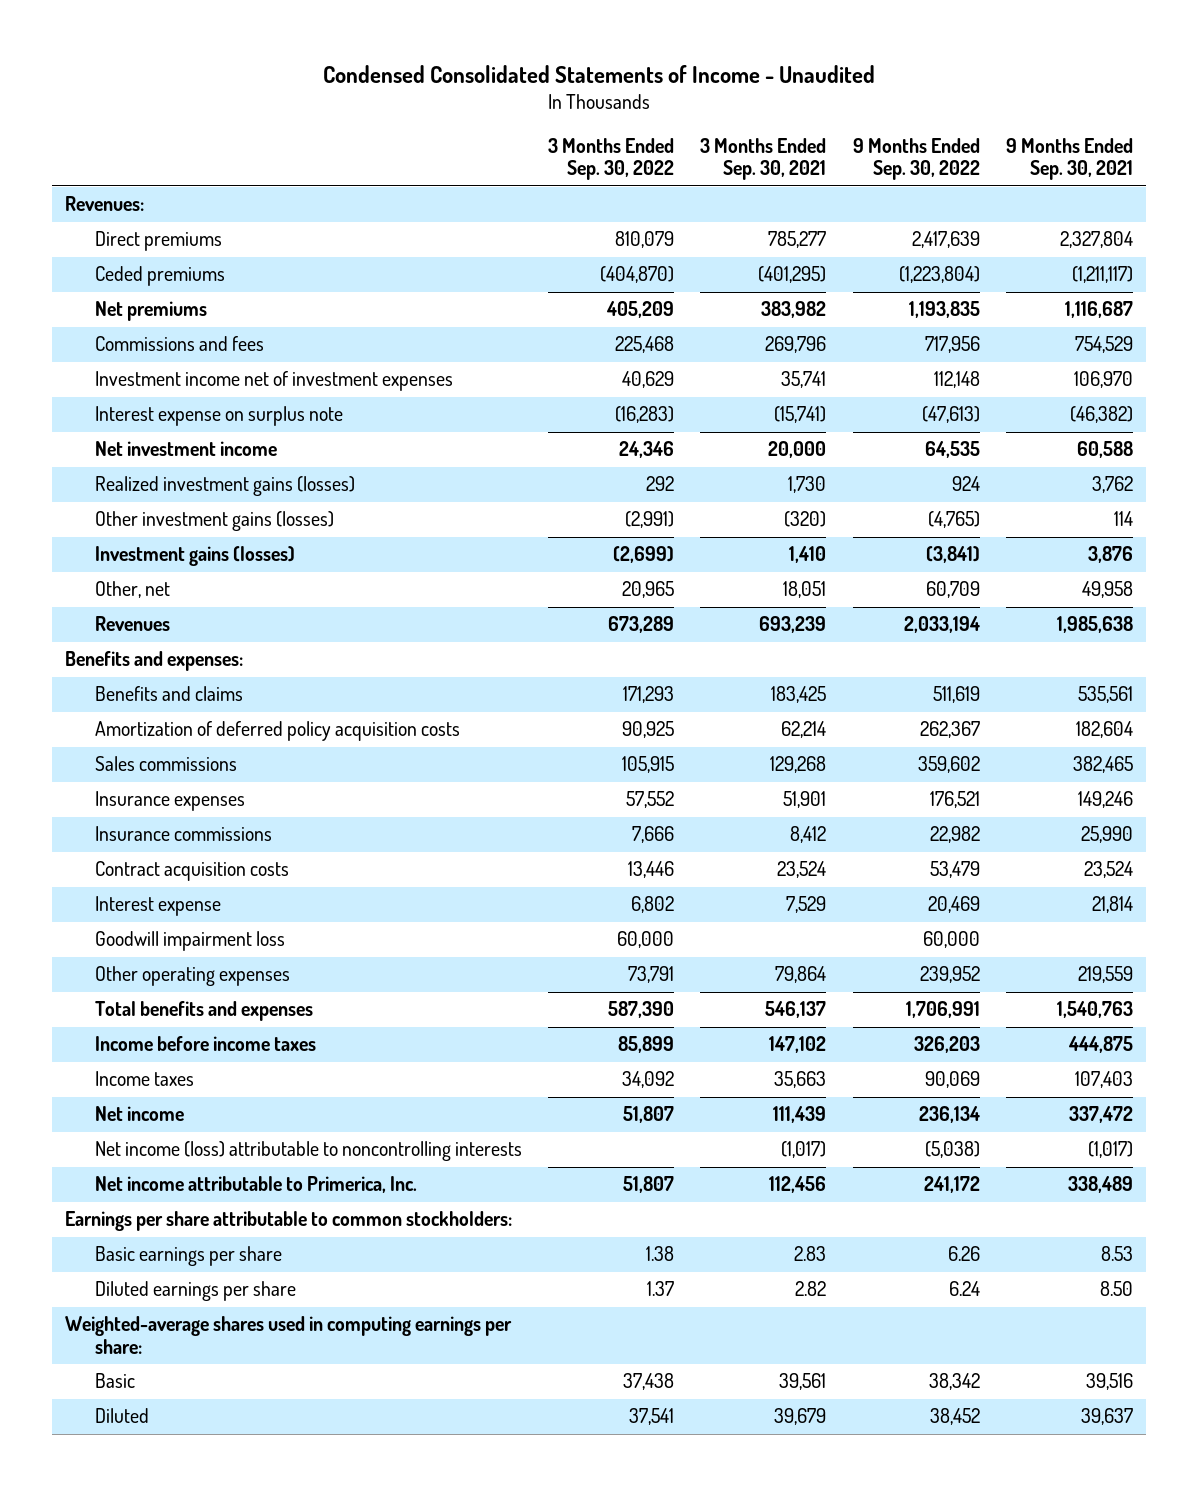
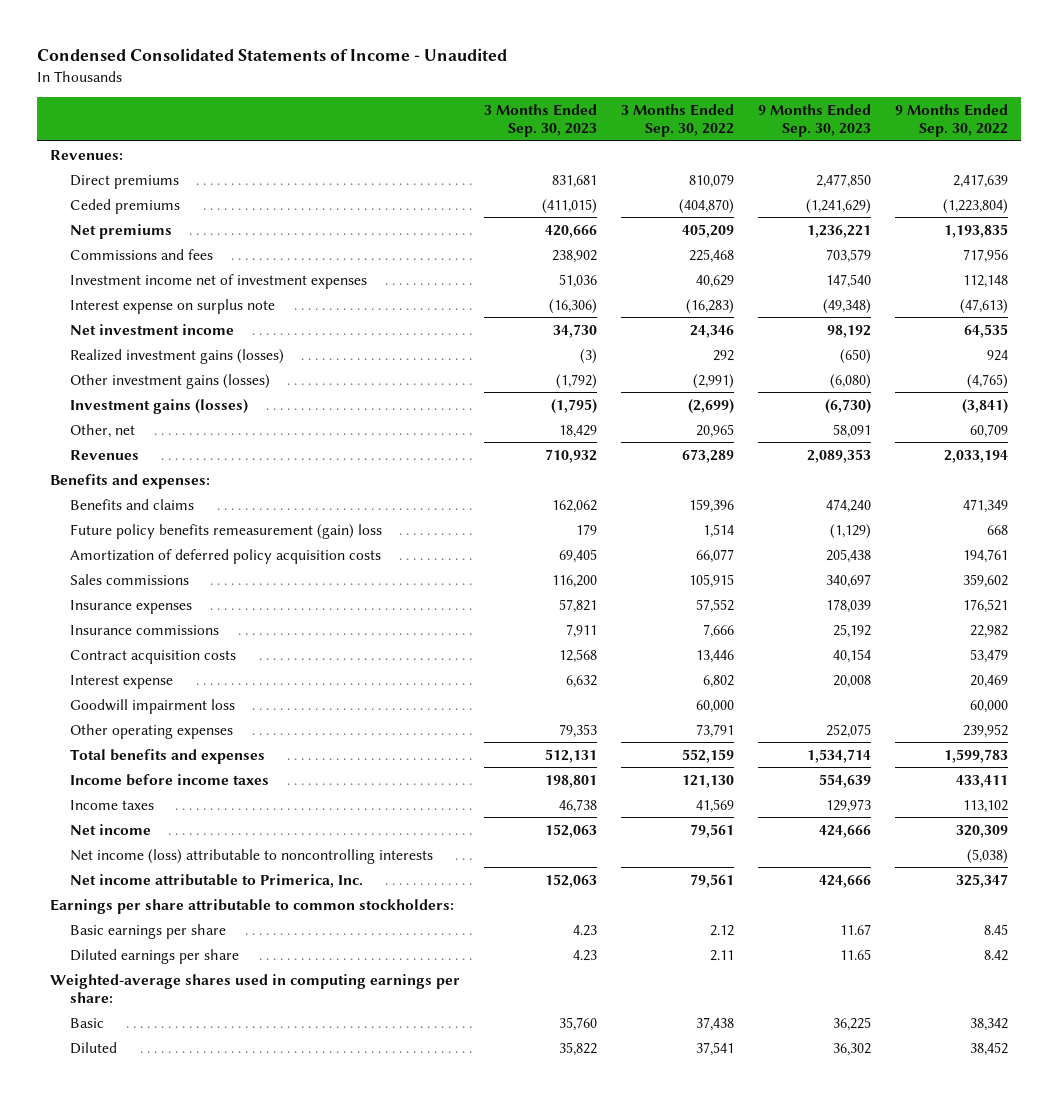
[700,137,827,181] 3 Months Ended Sep. 30, 2021 -> none
[1006,137,1134,181] 9 Months Ended Sep. 30, 2021 -> none
none -> [483,104,597,138] 3 Months Ended Sep. 30, 2023
none -> [758,104,872,138] 9 Months Ended Sep. 30, 2023
[622,686,674,704] 171,293 -> [688,498,734,513] 159,396
[932,686,980,704] 511,619 -> [963,498,1009,513] 471,349
none -> [70,523,383,539] Future policy benefits remeasurement (gain) loss
[621,721,674,739] 90,925 -> [695,548,734,563] 66,077
[919,721,980,739] 262,367 -> [963,548,1009,563] 194,761
[607,1001,674,1019] 587,390 -> [681,748,734,763] 552,159
[905,1001,980,1019] 1,706,991 -> [944,748,1009,763] 1,599,783
[617,1036,674,1054] 85,899 -> [681,774,734,788] 121,130
[913,1036,980,1054] 326,203 -> [956,774,1009,788] 433,411
[621,1071,674,1089] 34,092 -> [695,798,734,813] 41,569
[924,1071,980,1089] 90,069 -> [963,799,1009,813] 113,102
[622,1106,674,1124] 51,807 -> [689,823,734,838] 79,561
[918,1106,980,1124] 236,134 -> [956,824,1009,838] 320,309
[622,1176,674,1194] 51,807 -> [689,873,734,888] 79,561
[923,1176,980,1194] 241,172 -> [956,873,1009,888] 325,347
[645,1246,674,1262] 1.38 -> [709,924,734,936] 2.12
[947,1246,980,1262] 6.26 -> [984,923,1009,935] 8.45
[646,1281,674,1297] 1.37 -> [709,949,734,961] 2.11
[948,1281,980,1297] 6.24 -> [984,949,1009,961] 8.42

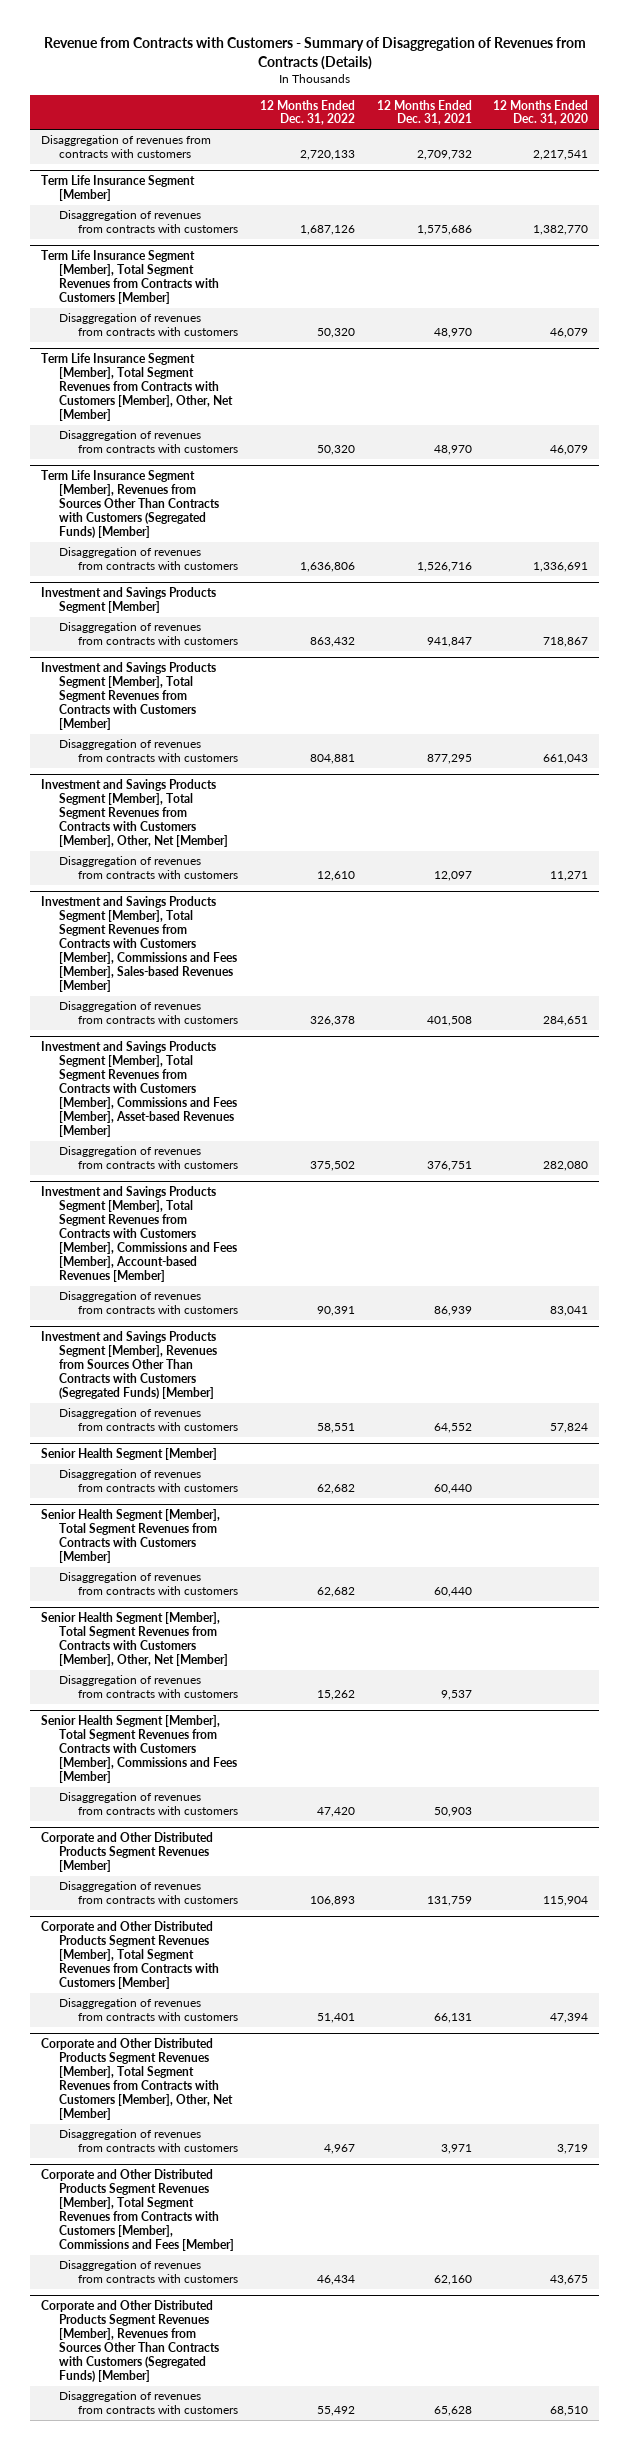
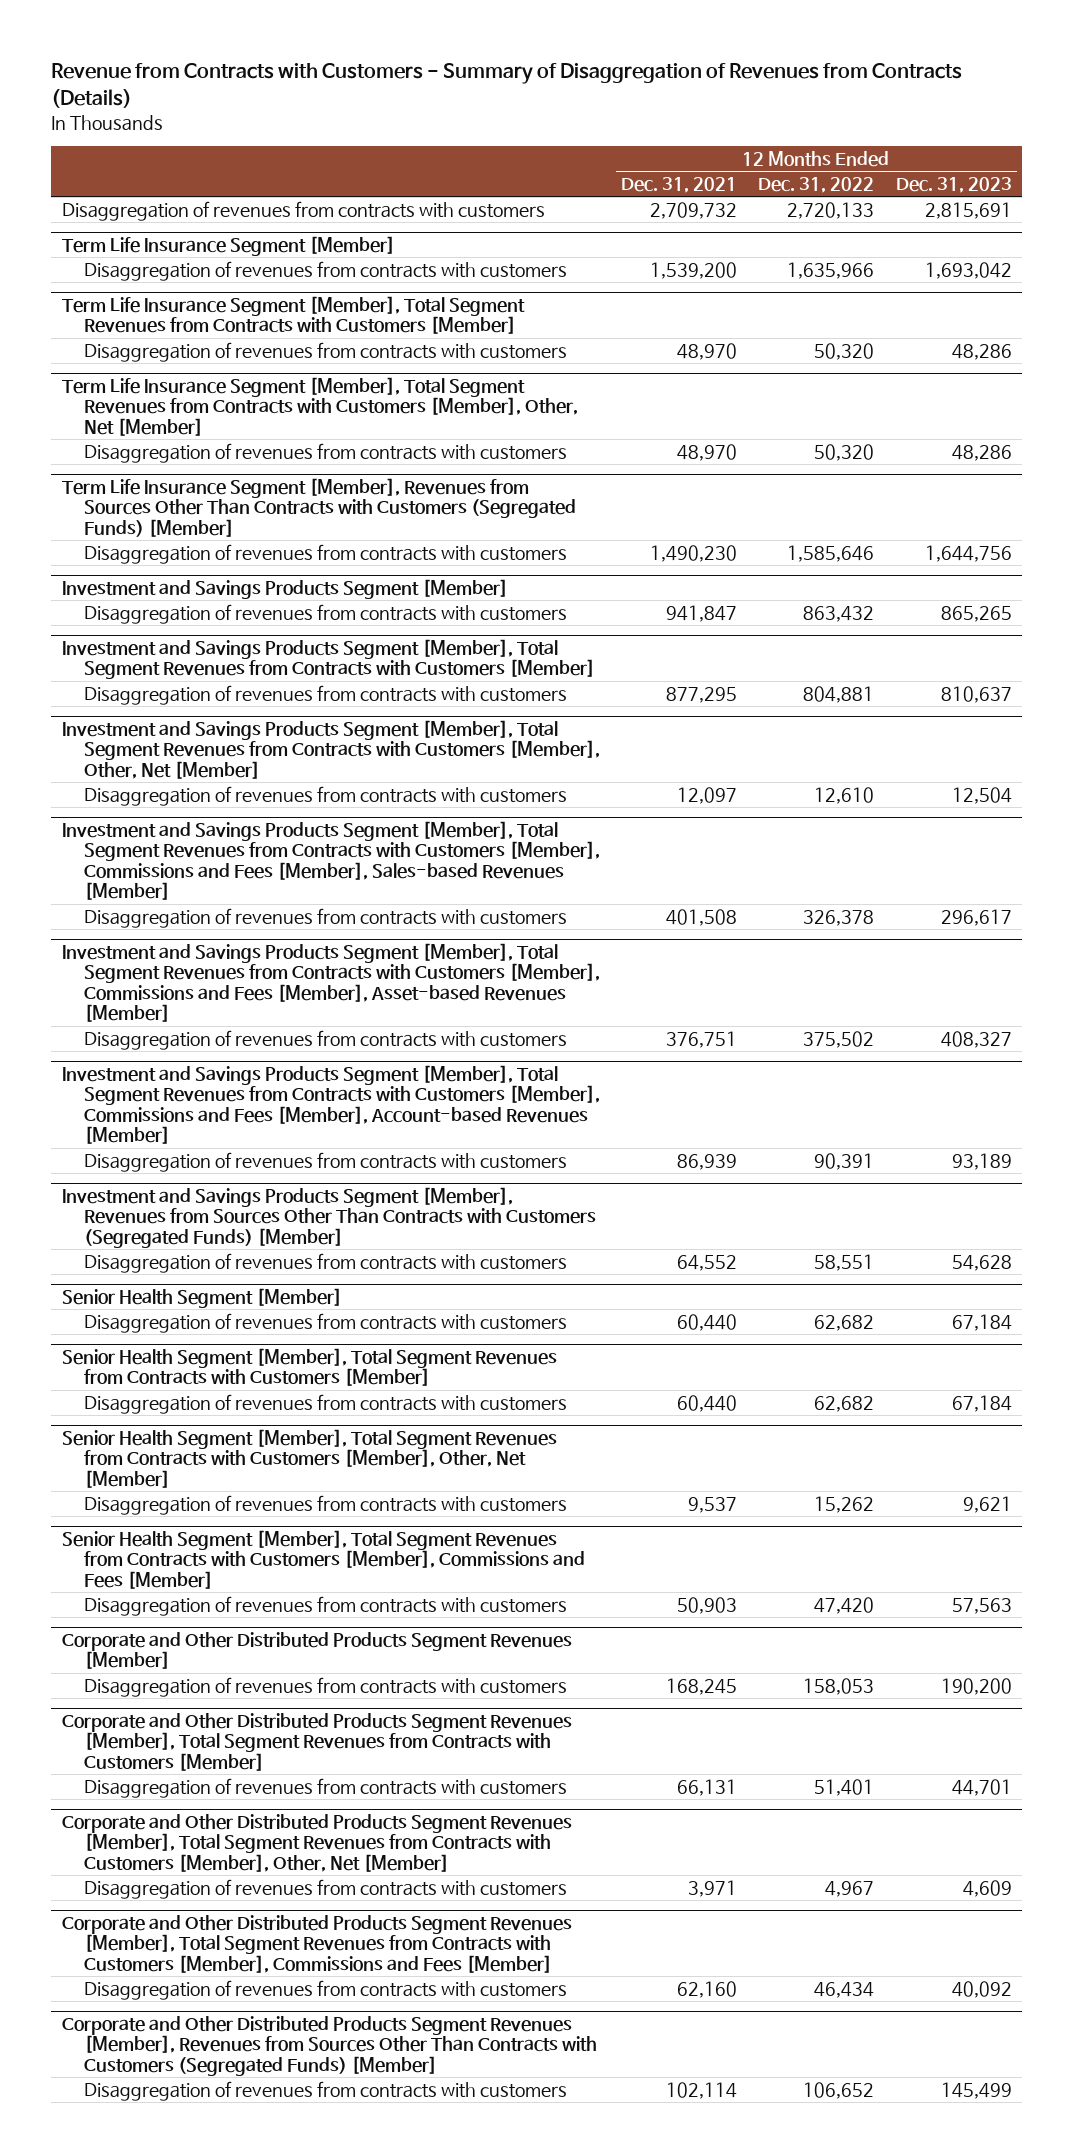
[493,99,589,126] 12 Months Ended Dec. 31, 2020 -> none
none -> [895,177,1012,194] Dec. 31, 2023
[300,225,356,236] 1,687,126 -> [787,261,875,279] 1,635,966
[416,225,472,236] 1,575,686 -> [650,261,738,279] 1,539,200
[300,562,356,573] 1,636,806 -> [787,544,875,562] 1,585,646
[416,562,472,573] 1,526,716 -> [650,544,738,562] 1,490,230
[310,1896,356,1907] 106,893 -> [803,1677,875,1695] 158,053
[426,1896,472,1907] 131,759 -> [666,1677,738,1695] 168,245
[317,2406,356,2417] 55,492 -> [803,2081,875,2099] 106,652
[433,2406,472,2417] 65,628 -> [666,2081,738,2099] 102,114

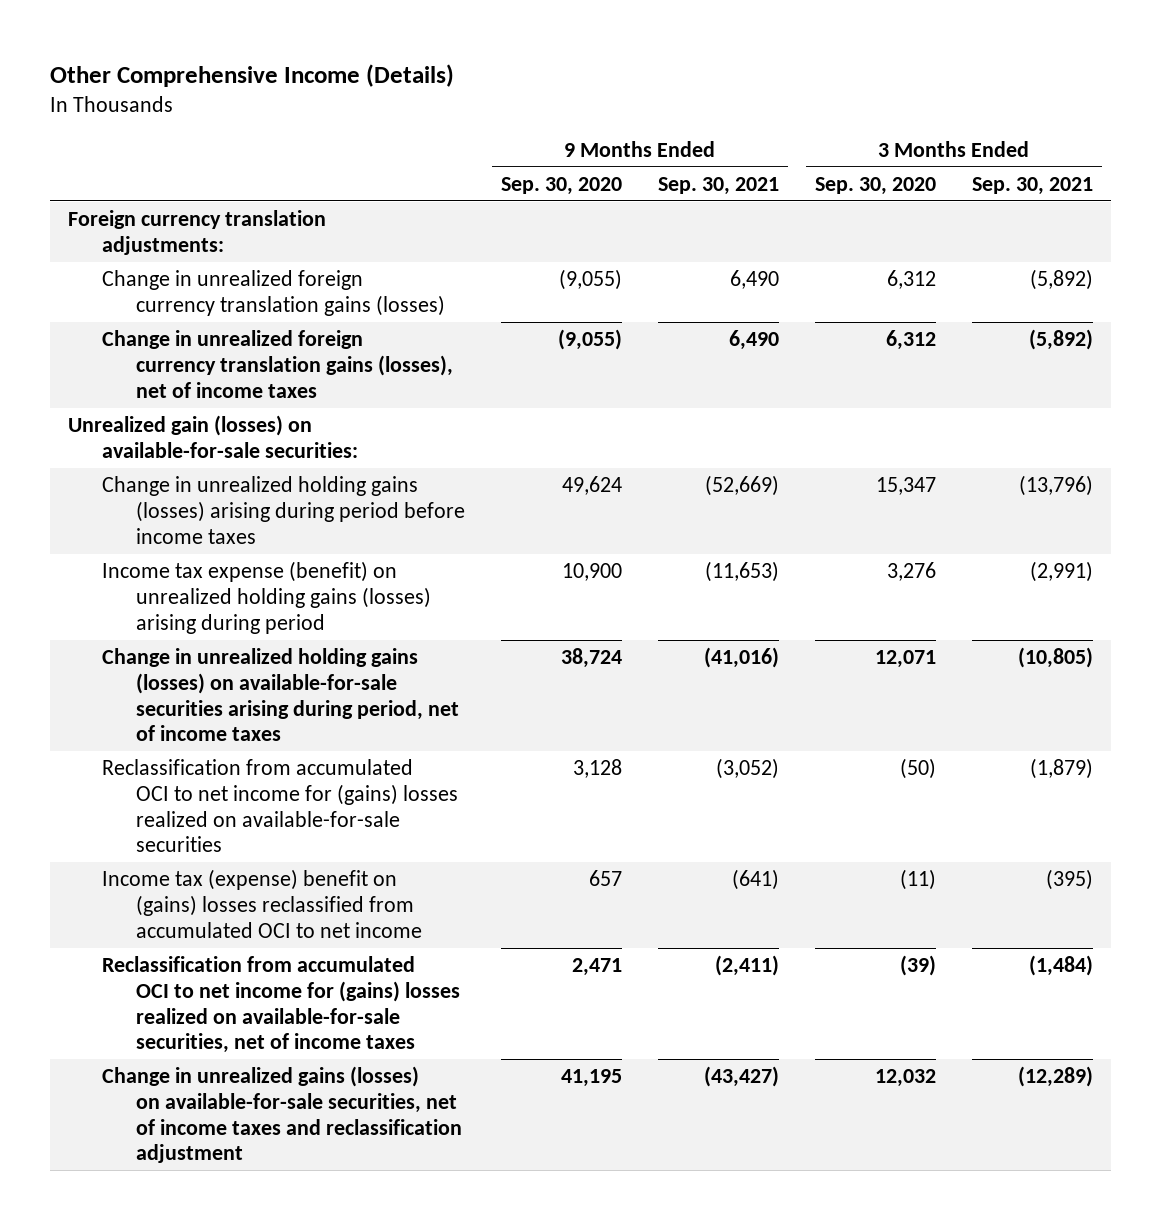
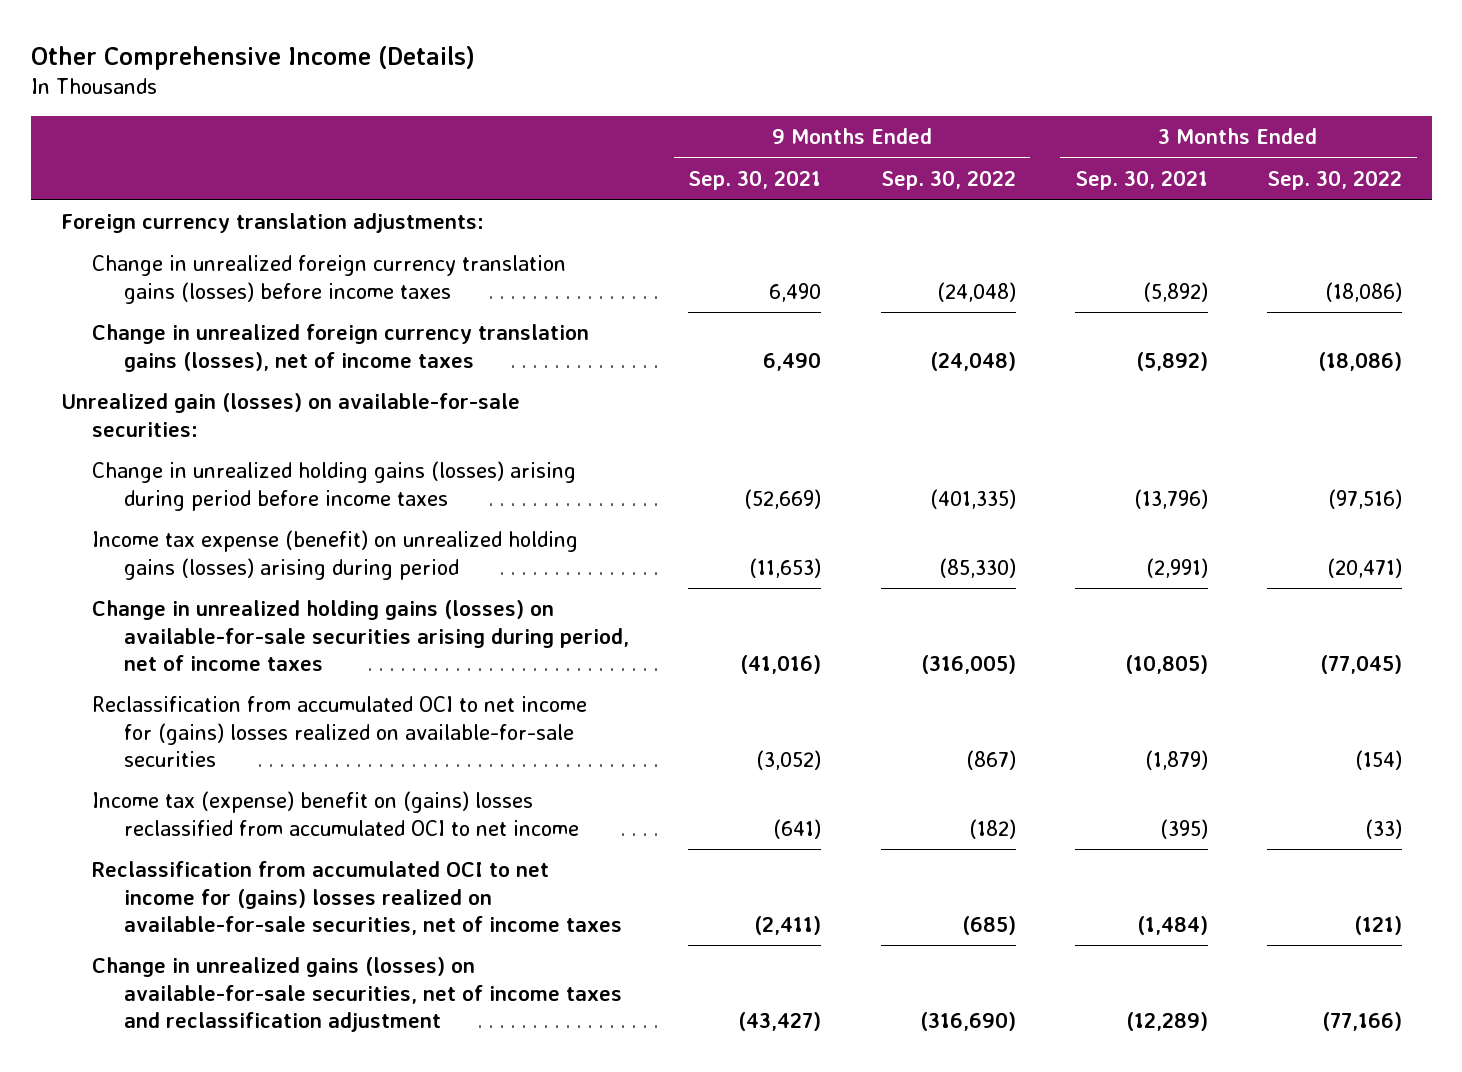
[501,176,623,195] Sep. 30, 2020 -> none
[815,176,937,195] Sep. 30, 2020 -> none
none -> [880,170,1016,191] Sep. 30, 2022
none -> [1266,170,1402,191] Sep. 30, 2022
[102,269,446,316] Change in unrealized foreign currency translation gains (losses) -> [92,255,567,304] Change in unrealized foreign currency translation gains (losses) before income taxes

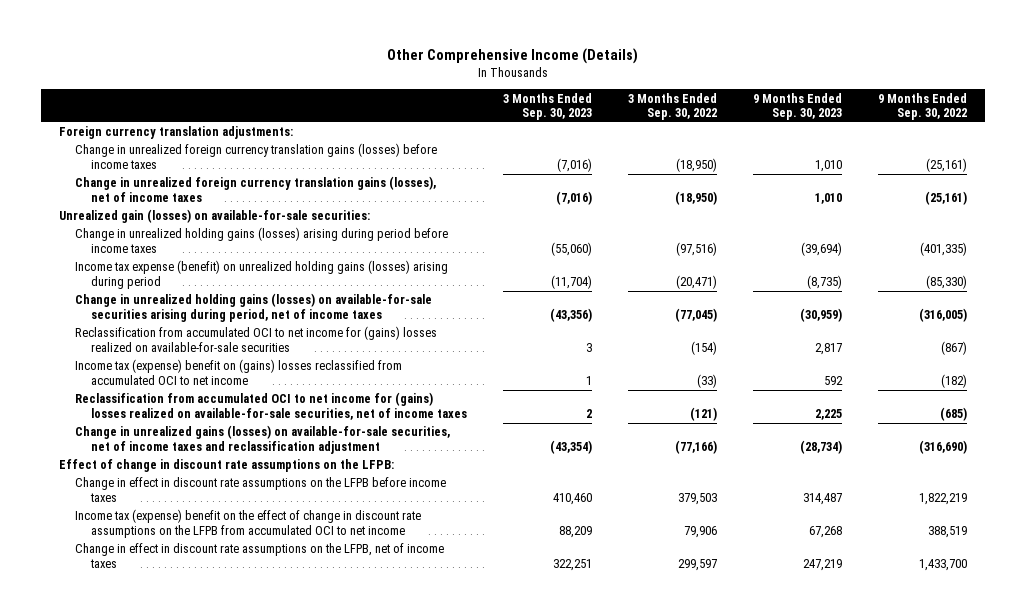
[688,170,822,191] Sep. 30, 2021 -> none
[1074,170,1208,191] Sep. 30, 2021 -> none
none -> [502,92,592,121] 3 Months Ended Sep. 30, 2023
none -> [752,92,842,121] 9 Months Ended Sep. 30, 2023
[936,281,1016,302] (24,048) -> [925,158,967,173] (25,161)
[1324,281,1402,302] (18,086) -> [675,158,717,173] (18,950)
[929,351,1016,371] (24,048) -> [924,191,967,206] (25,161)
[1317,351,1402,371] (18,086) -> [674,191,717,206] (18,950)
none -> [58,459,394,473] Effect of change in discount rate assumptions on the LFPB:
none -> [74,477,446,503] Change in effect in discount rate assumptions on the LFPB before income taxes
none -> [74,509,421,539] Income tax (expense) benefit on the effect of change in discount rate assumptions on the LFPB from accumulated OCI to net income
none -> [74,543,444,569] Change in effect in discount rate assumptions on the LFPB, net of income taxes

